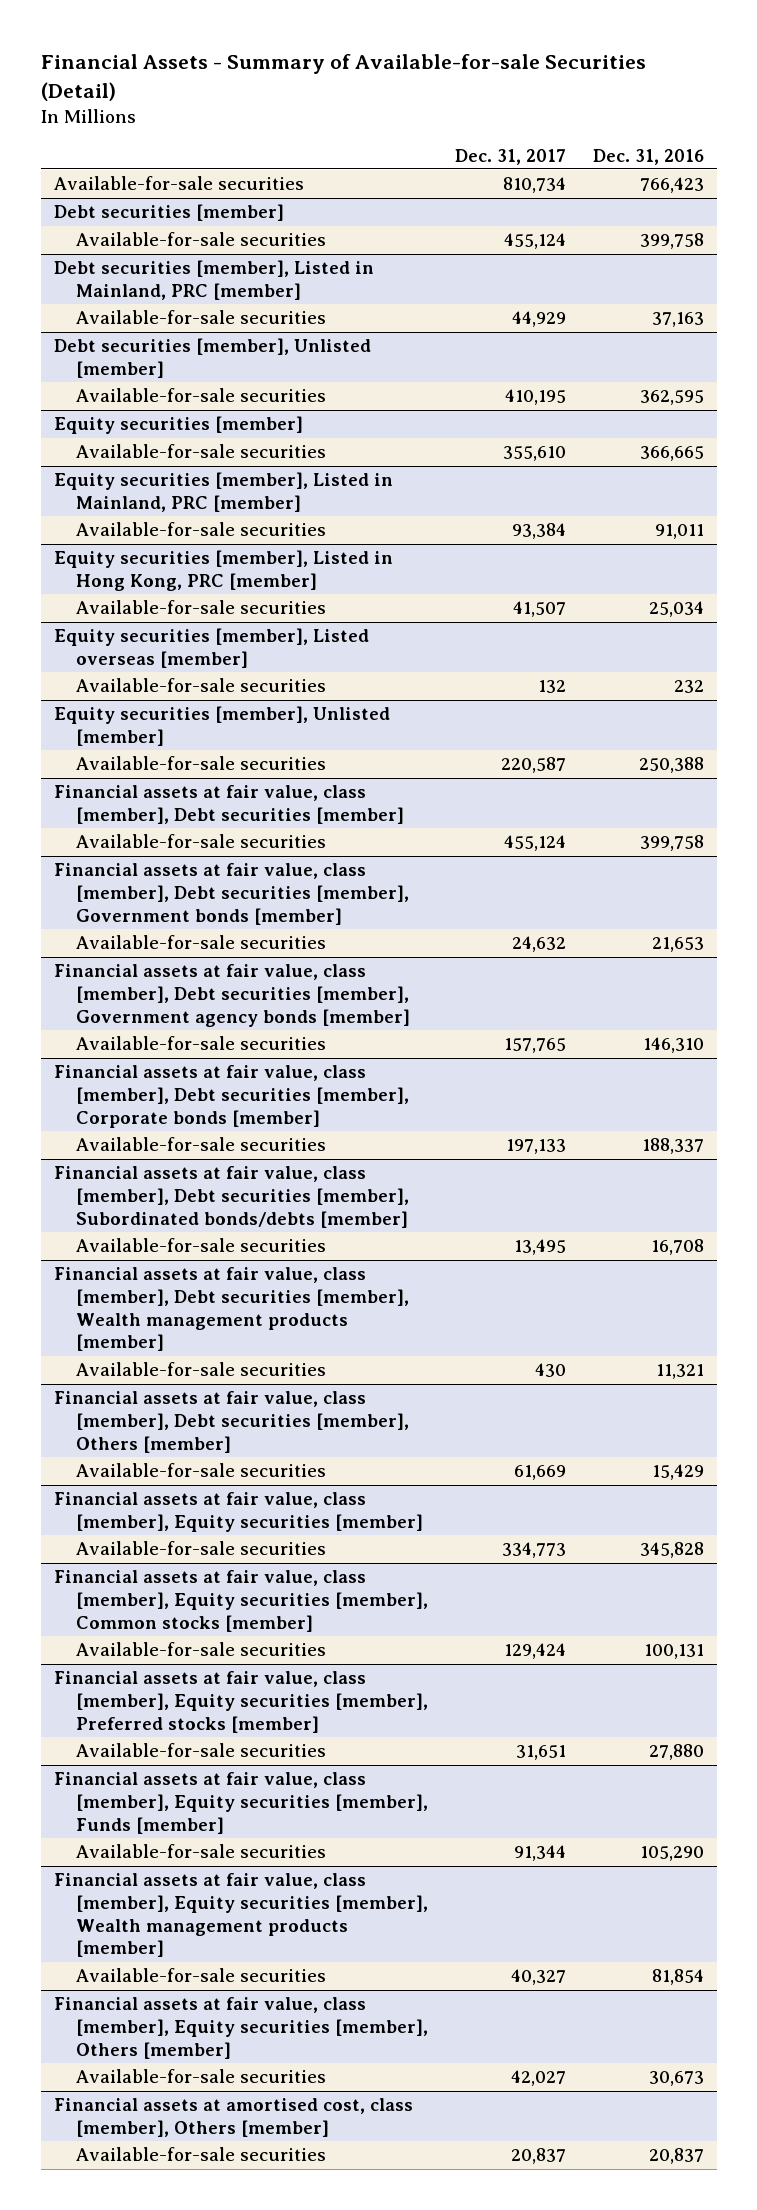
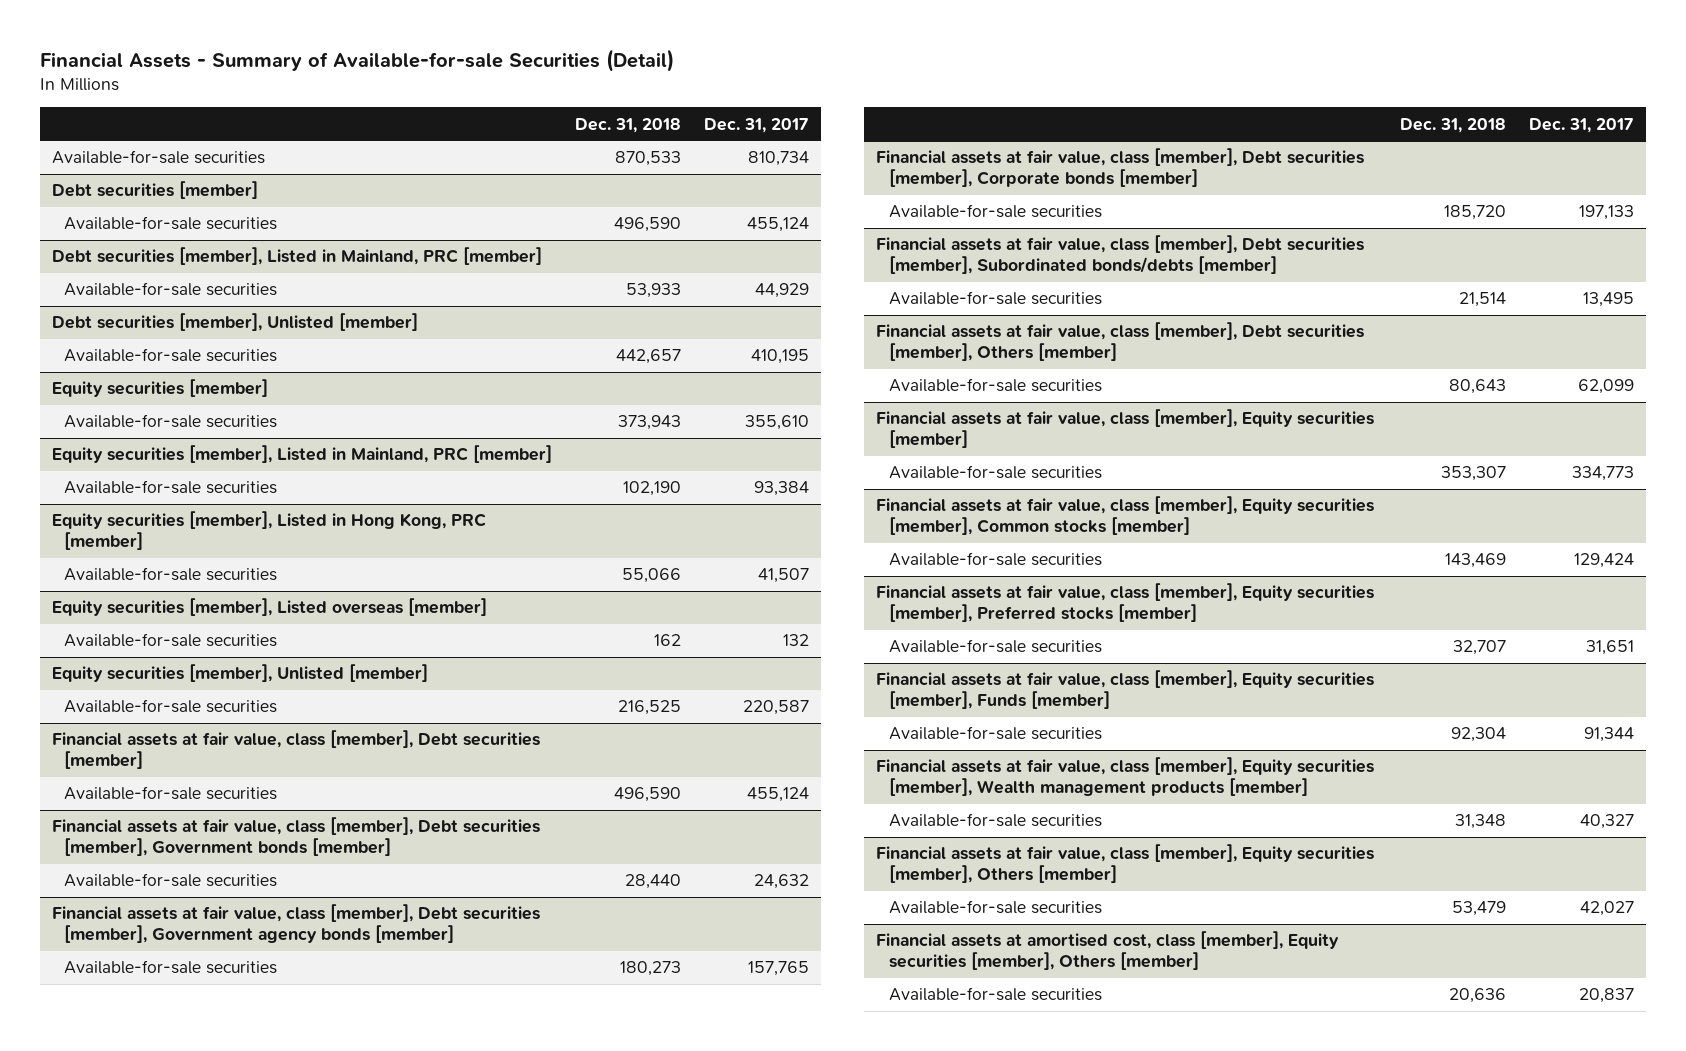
[592,148,704,165] Dec. 31, 2016 -> none
none -> [574,117,681,133] Dec. 31, 2018
[53,1267,410,1352] Financial assets at fair value, class [member], Debt securities [member], Wealth management products [member] -> none
[76,1362,327,1377] Available-for-sale securities -> none
[513,1465,566,1481] 61,669 -> [1578,379,1635,395] 62,099
[53,2098,413,2137] Financial assets at amortised cost, class [member], Others [member] -> [876,931,1340,970] Financial assets at amortised cost, class [member], Equity securities [member], Others [member]

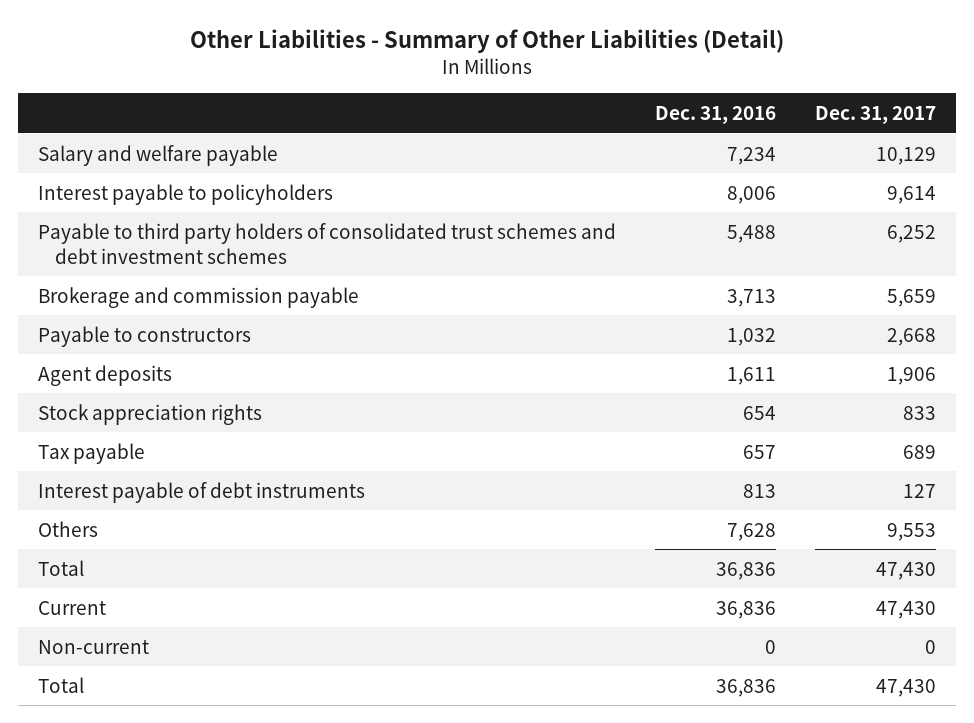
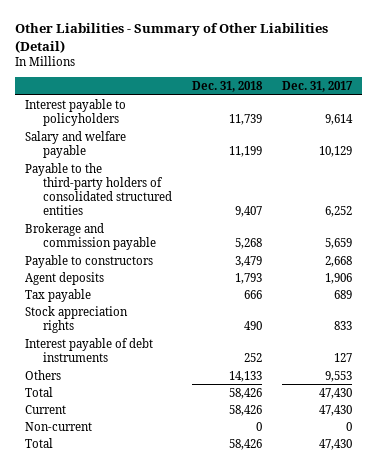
[655,105,777,124] Dec. 31, 2016 -> none
none -> [192,81,264,93] Dec. 31, 2018
[37,144,278,166] Salary and welfare payable -> [25,130,127,159] Salary and welfare payable
[37,222,616,264] Payable to third party holders of consolidated trust schemes and debt investment schemes -> [25,162,173,216] Payable to the third-party holders of consolidated structured entities
[37,403,262,425] Stock appreciation rights -> [25,305,129,334] Stock appreciation rights

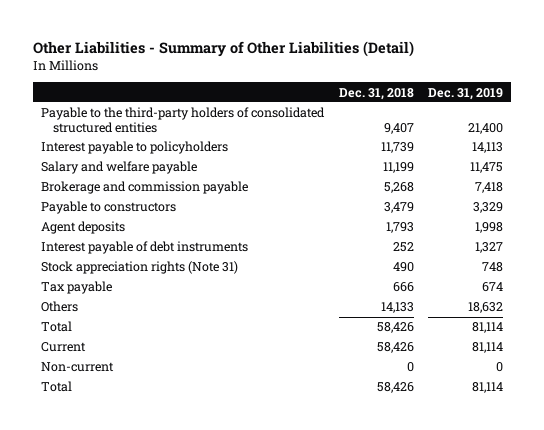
[281,81,353,93] Dec. 31, 2017 -> none
none -> [428,87,504,100] Dec. 31, 2019
[25,162,173,216] Payable to the third-party holders of consolidated structured entities -> [40,107,325,134] Payable to the third-party holders of consolidated structured entities
[25,305,129,334] Stock appreciation rights -> none
none -> [40,261,238,275] Stock appreciation rights (Note 31)
[25,288,92,302] Tax payable -> [40,281,112,295] Tax payable

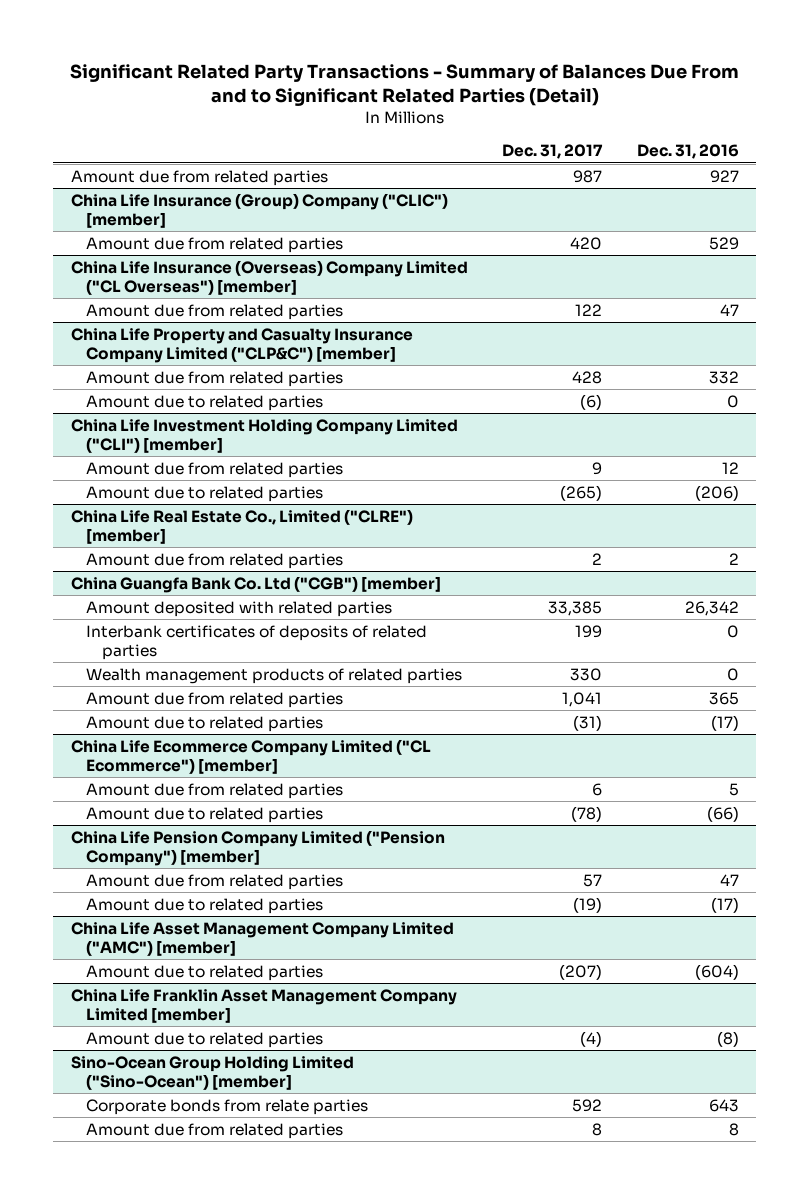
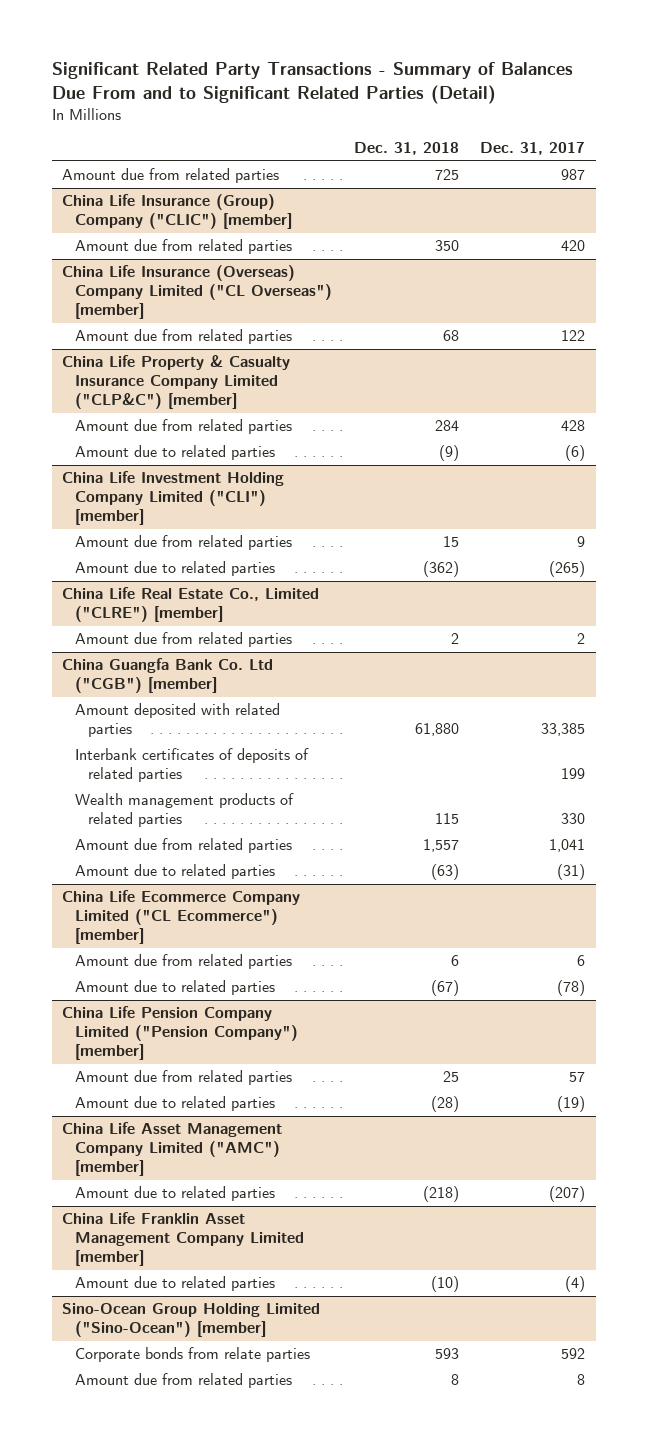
[636,144,739,160] Dec. 31, 2016 -> none
none -> [353,142,459,156] Dec. 31, 2018
[70,327,413,363] China Life Property and Casualty Insurance Company Limited ("CLP&C") [member] -> [62,355,291,410] China Life Property & Casualty Insurance Company Limited ("CLP&C") [member]

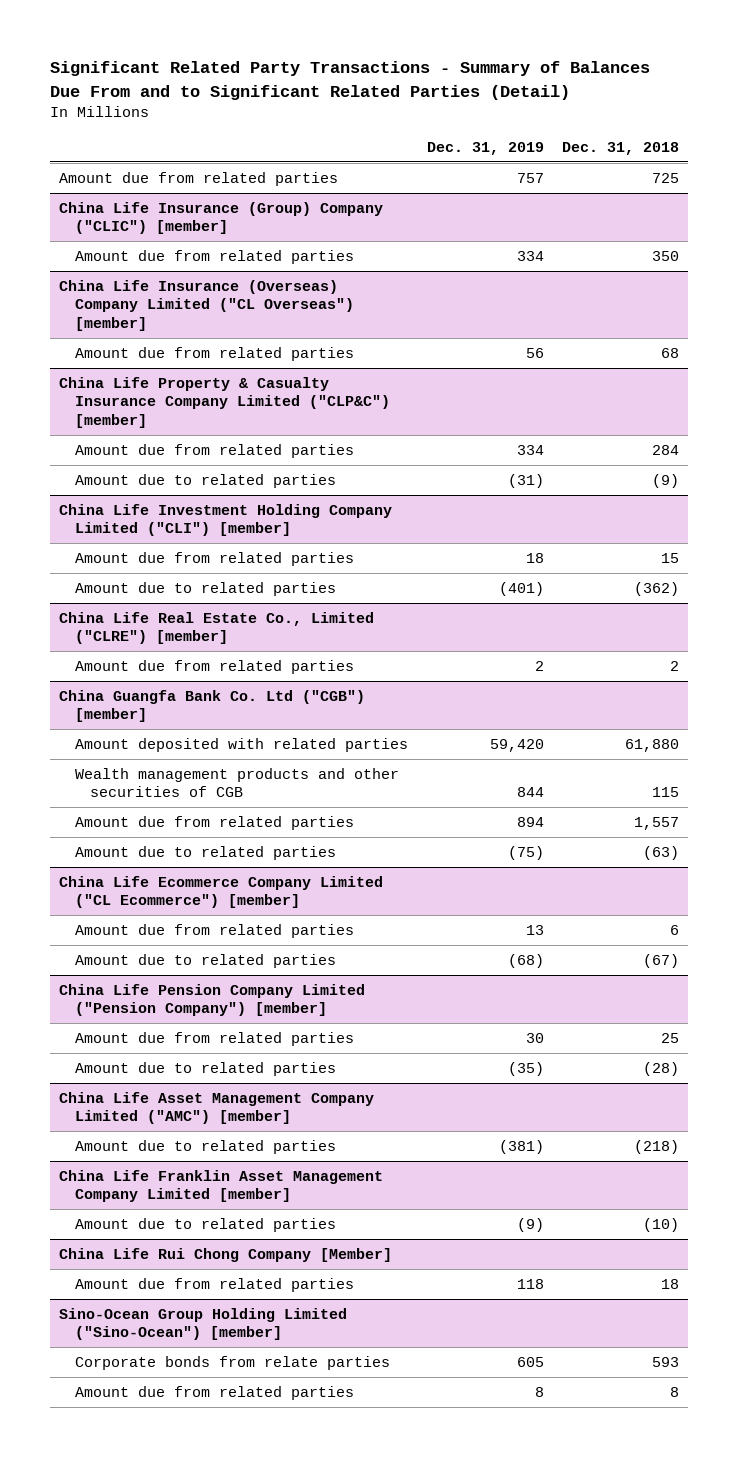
[480,142,586,156] Dec. 31, 2017 -> none
none -> [426,141,544,155] Dec. 31, 2019
[75,748,310,783] Interbank certificates of deposits of related parties -> none
[75,793,295,828] Wealth management products of related parties -> [74,767,399,798] Wealth management products and other securities of CGB
none -> [59,1247,393,1262] China Life Rui Chong Company [Member]
none -> [74,1277,354,1292] Amount due from related parties

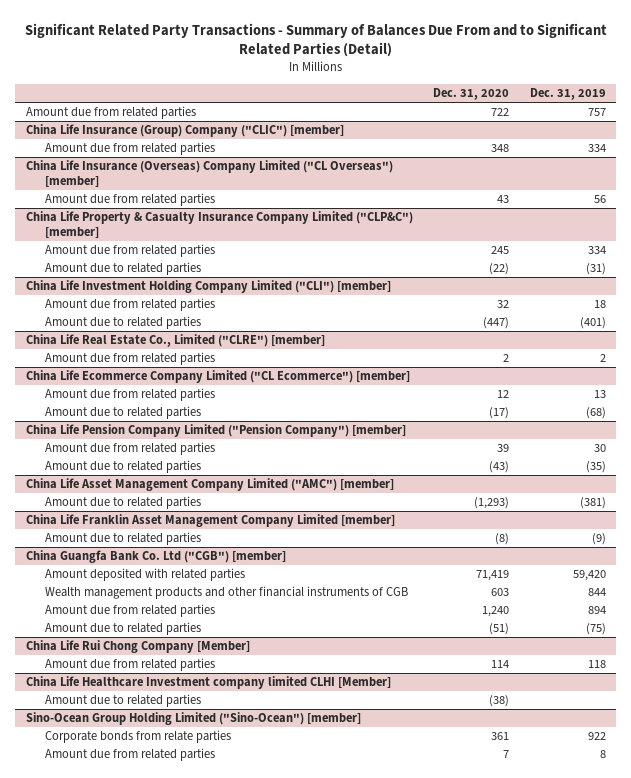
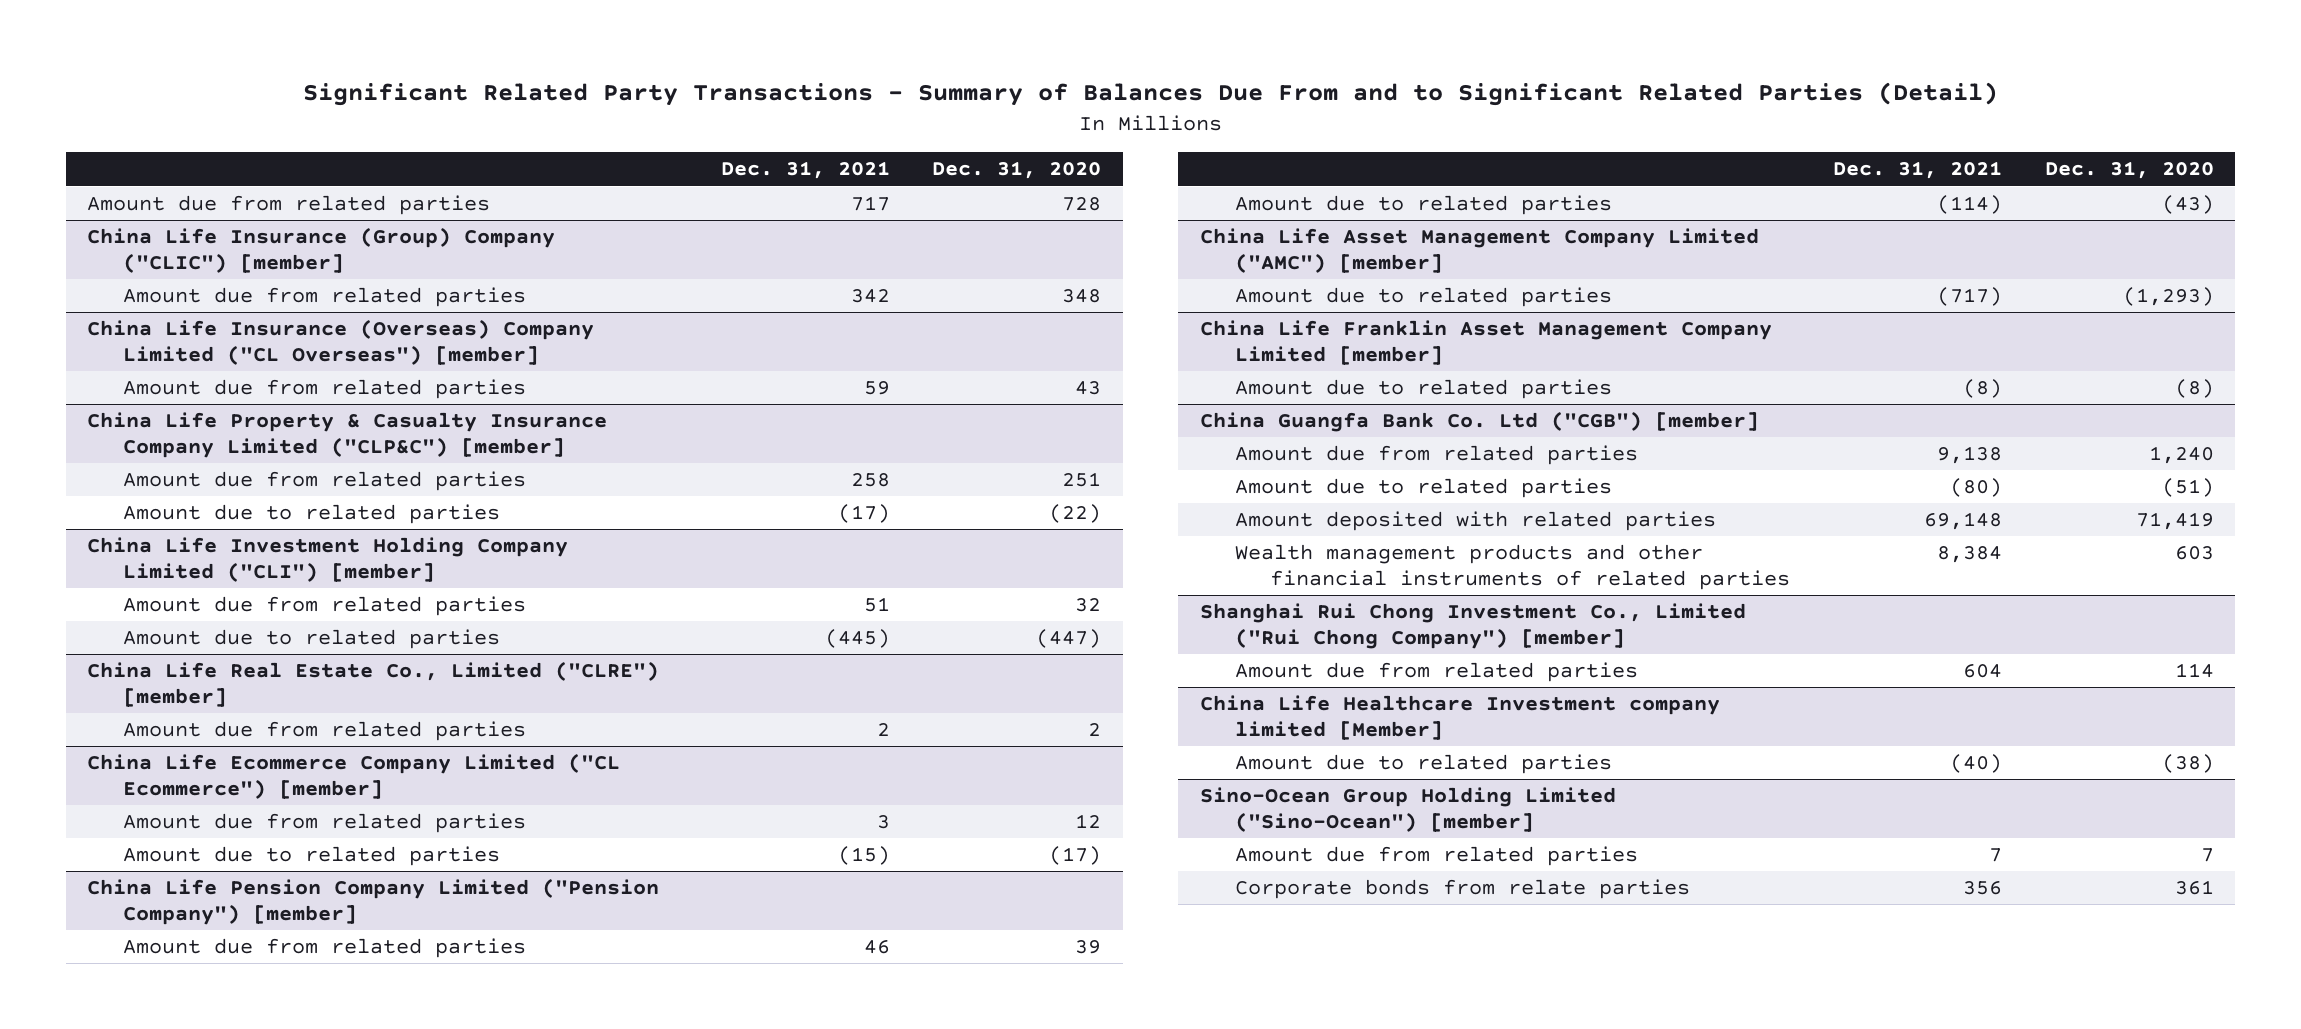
[529,88,606,101] Dec. 31, 2019 -> none
none -> [720,161,890,180] Dec. 31, 2021
[491,108,510,117] 722 -> [1062,197,1102,212] 728
[491,246,510,255] 245 -> [1062,472,1102,488] 251
[45,586,409,600] Wealth management products and other financial instruments of CGB -> none
[25,640,250,654] China Life Rui Chong Company [Member] -> none
[45,568,246,582] Amount deposited with related parties -> [1234,511,1716,532] Amount deposited with related parties
none -> [1234,544,1791,590] Wealth management products and other financial instruments of related parties
none -> [1199,603,1746,649] Shanghai Rui Chong Investment Co., Limited ("Rui Chong Company") [member]
[25,676,391,690] China Life Healthcare Investment company limited CLHI [Member] -> [1199,695,1720,740] China Life Healthcare Investment company limited [Member]
[45,730,232,744] Corporate bonds from relate parties -> [1234,879,1690,900] Corporate bonds from relate parties

